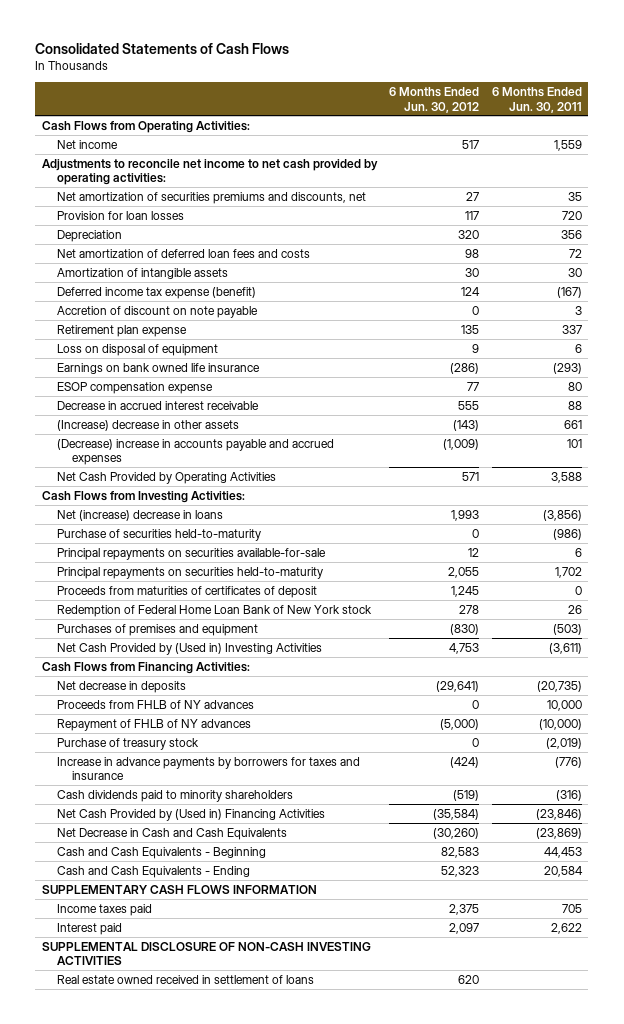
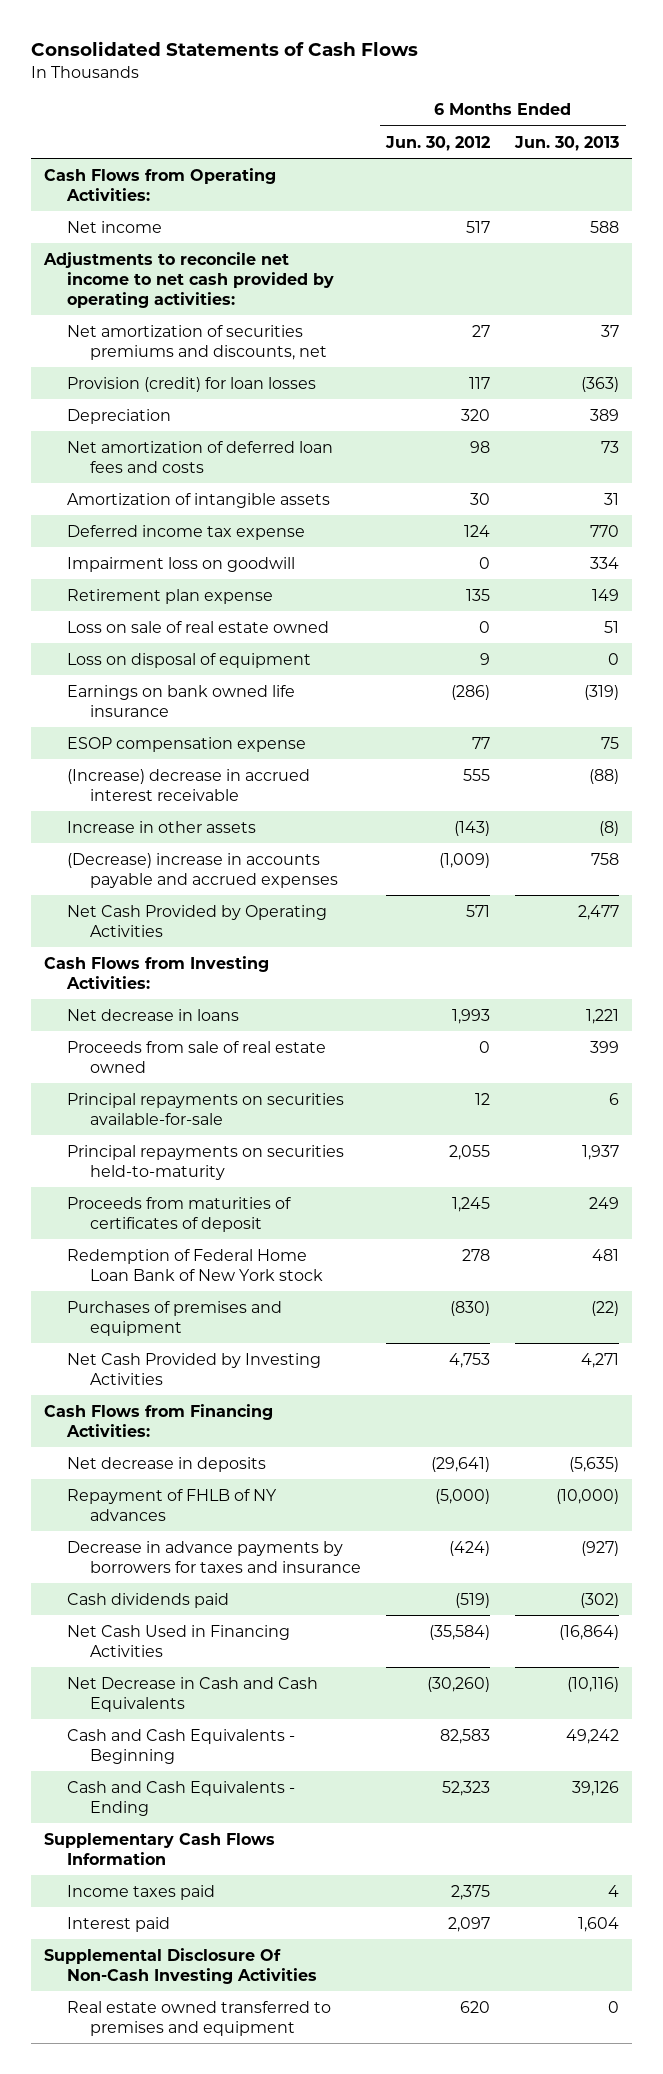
[491,87,582,113] 6 Months Ended Jun. 30, 2011 -> none
none -> [514,135,620,151] Jun. 30, 2013
[56,210,184,220] Provision for loan losses -> [66,376,316,392] Provision (credit) for loan losses
[56,305,258,318] Accretion of discount on note payable -> none
[56,286,256,299] Deferred income tax expense (benefit) -> [66,524,305,540] Deferred income tax expense
none -> [66,556,295,572] Impairment loss on goodwill
none -> [66,620,329,633] Loss on sale of real estate owned
[56,400,259,410] Decrease in accrued interest receivable -> [66,768,310,801] (Increase) decrease in accrued interest receivable
[56,419,239,431] (Increase) decrease in other assets -> [66,820,256,833] Increase in other assets
[56,528,261,541] Purchase of securities held-to-maturity -> none
[56,509,223,521] Net (increase) decrease in loans -> [66,1008,239,1021] Net decrease in loans
none -> [66,1040,326,1073] Proceeds from sale of real estate owned
[56,642,322,655] Net Cash Provided by (Used in) Investing Activities -> [66,1352,321,1385] Net Cash Provided by Investing Activities
[56,699,254,709] Proceeds from FHLB of NY advances -> none
[56,737,199,750] Purchase of treasury stock -> none
[56,756,360,781] Increase in advance payments by borrowers for taxes and insurance -> [66,1540,361,1573] Decrease in advance payments by borrowers for taxes and insurance
[56,789,293,802] Cash dividends paid to minority shareholders -> [66,1592,229,1608] Cash dividends paid
[56,808,325,821] Net Cash Provided by (Used in) Financing Activities -> [66,1624,290,1657] Net Cash Used in Financing Activities
[41,884,317,894] SUPPLEMENTARY CASH FLOWS INFORMATION -> [43,1832,275,1865] Supplementary Cash Flows Information
[41,941,371,966] SUPPLEMENTAL DISCLOSURE OF NON-CASH INVESTING ACTIVITIES -> [43,1947,317,1984] Supplemental Disclosure Of Non-Cash Investing Activities
[56,974,314,984] Real estate owned received in settlement of loans -> [66,2000,331,2036] Real estate owned transferred to premises and equipment

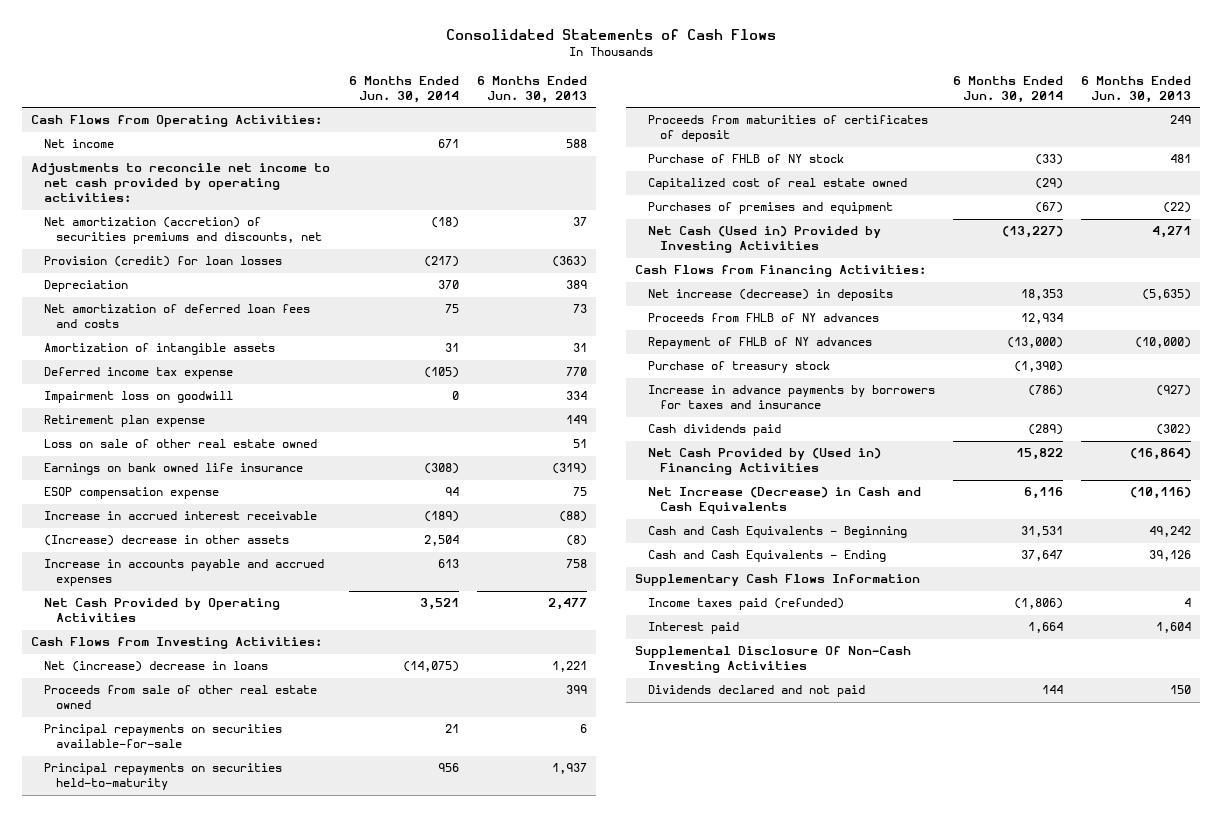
[385,135,491,151] Jun. 30, 2012 -> none
none -> [348,75,459,103] 6 Months Ended Jun. 30, 2014
[66,324,327,360] Net amortization of securities premiums and discounts, net -> [43,217,323,245] Net amortization (accretion) of securities premiums and discounts, net
[66,652,311,668] Loss on disposal of equipment -> none
[66,620,329,633] Loss on sale of real estate owned -> [43,439,317,449] Loss on sale of other real estate owned
[66,768,310,801] (Increase) decrease in accrued interest receivable -> [43,511,317,521] Increase in accrued interest receivable
[66,820,256,833] Increase in other assets -> [43,535,289,547] (Increase) decrease in other assets
[66,852,338,888] (Decrease) increase in accounts payable and accrued expenses -> [43,559,324,587] Increase in accounts payable and accrued expenses
[66,1008,239,1021] Net decrease in loans -> [43,661,268,673] Net (increase) decrease in loans
[66,1040,326,1073] Proceeds from sale of real estate owned -> [43,685,317,710] Proceeds from sale of other real estate owned
[66,1248,323,1281] Redemption of Federal Home Loan Bank of New York stock -> [647,154,844,164] Purchase of FHLB of NY stock
none -> [647,178,907,191] Capitalized cost of real estate owned
[66,1352,321,1385] Net Cash Provided by Investing Activities -> [647,226,881,254] Net Cash (Used in) Provided by Investing Activities
[66,1456,266,1472] Net decrease in deposits -> [647,289,893,302] Net increase (decrease) in deposits
none -> [647,313,879,323] Proceeds from FHLB of NY advances
none -> [647,361,830,374] Purchase of treasury stock
[66,1540,361,1573] Decrease in advance payments by borrowers for taxes and insurance -> [647,385,935,410] Increase in advance payments by borrowers for taxes and insurance
[66,1624,290,1657] Net Cash Used in Financing Activities -> [647,448,881,476] Net Cash Provided by (Used in) Financing Activities
[66,1676,318,1712] Net Decrease in Cash and Cash Equivalents -> [647,487,921,515] Net Increase (Decrease) in Cash and Cash Equivalents
[66,1884,215,1900] Income taxes paid -> [647,598,844,611] Income taxes paid (refunded)
[66,2000,331,2036] Real estate owned transferred to premises and equipment -> none
none -> [647,685,865,698] Dividends declared and not paid

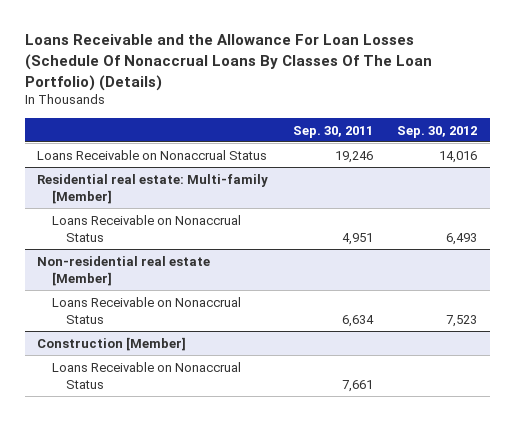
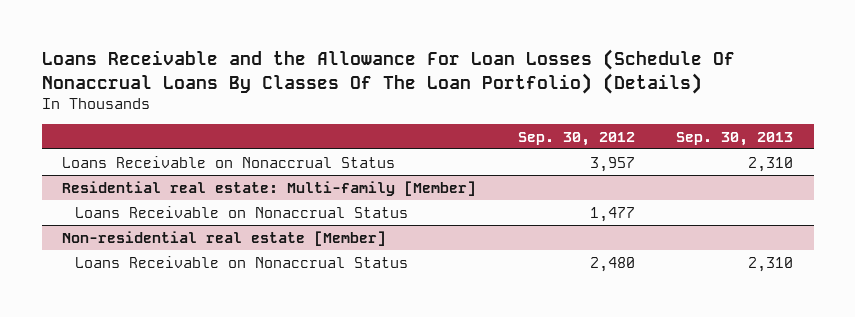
[292,125,373,138] Sep. 30, 2011 -> none
none -> [676,131,794,146] Sep. 30, 2013
[439,150,478,163] 14,016 -> [589,156,635,172] 3,957
[446,232,478,245] 6,493 -> [589,206,635,222] 1,477
[37,336,187,351] Construction [Member] -> none
[51,361,241,389] Loans Receivable on Nonaccrual Status -> none
[446,314,478,327] 7,523 -> [589,256,635,272] 2,480

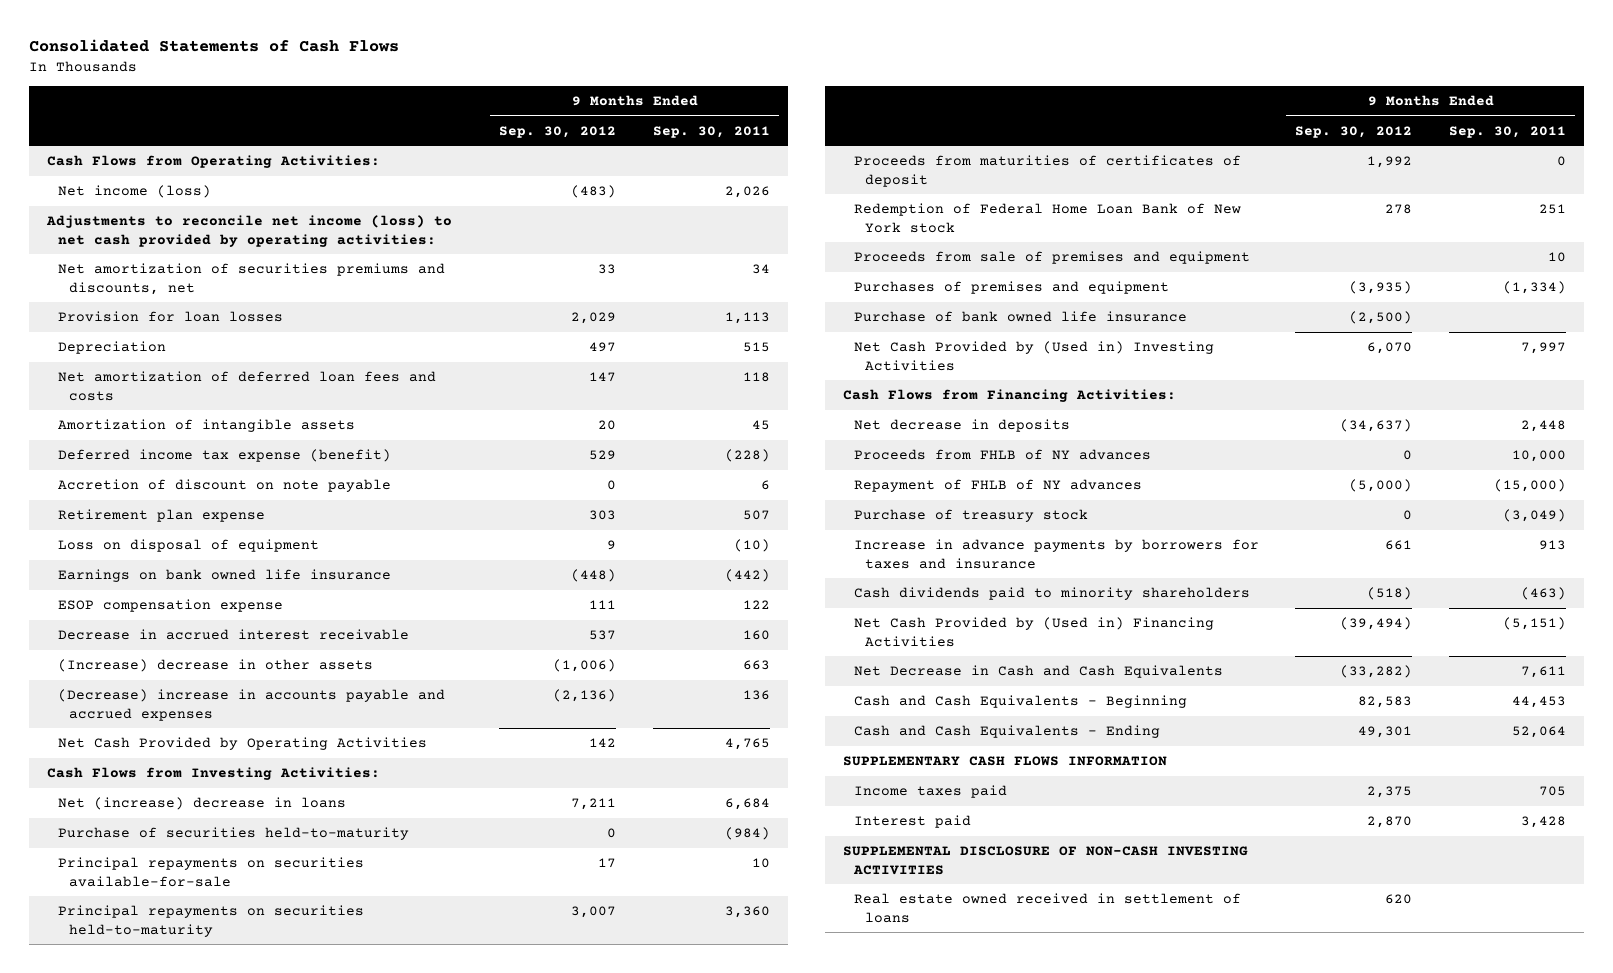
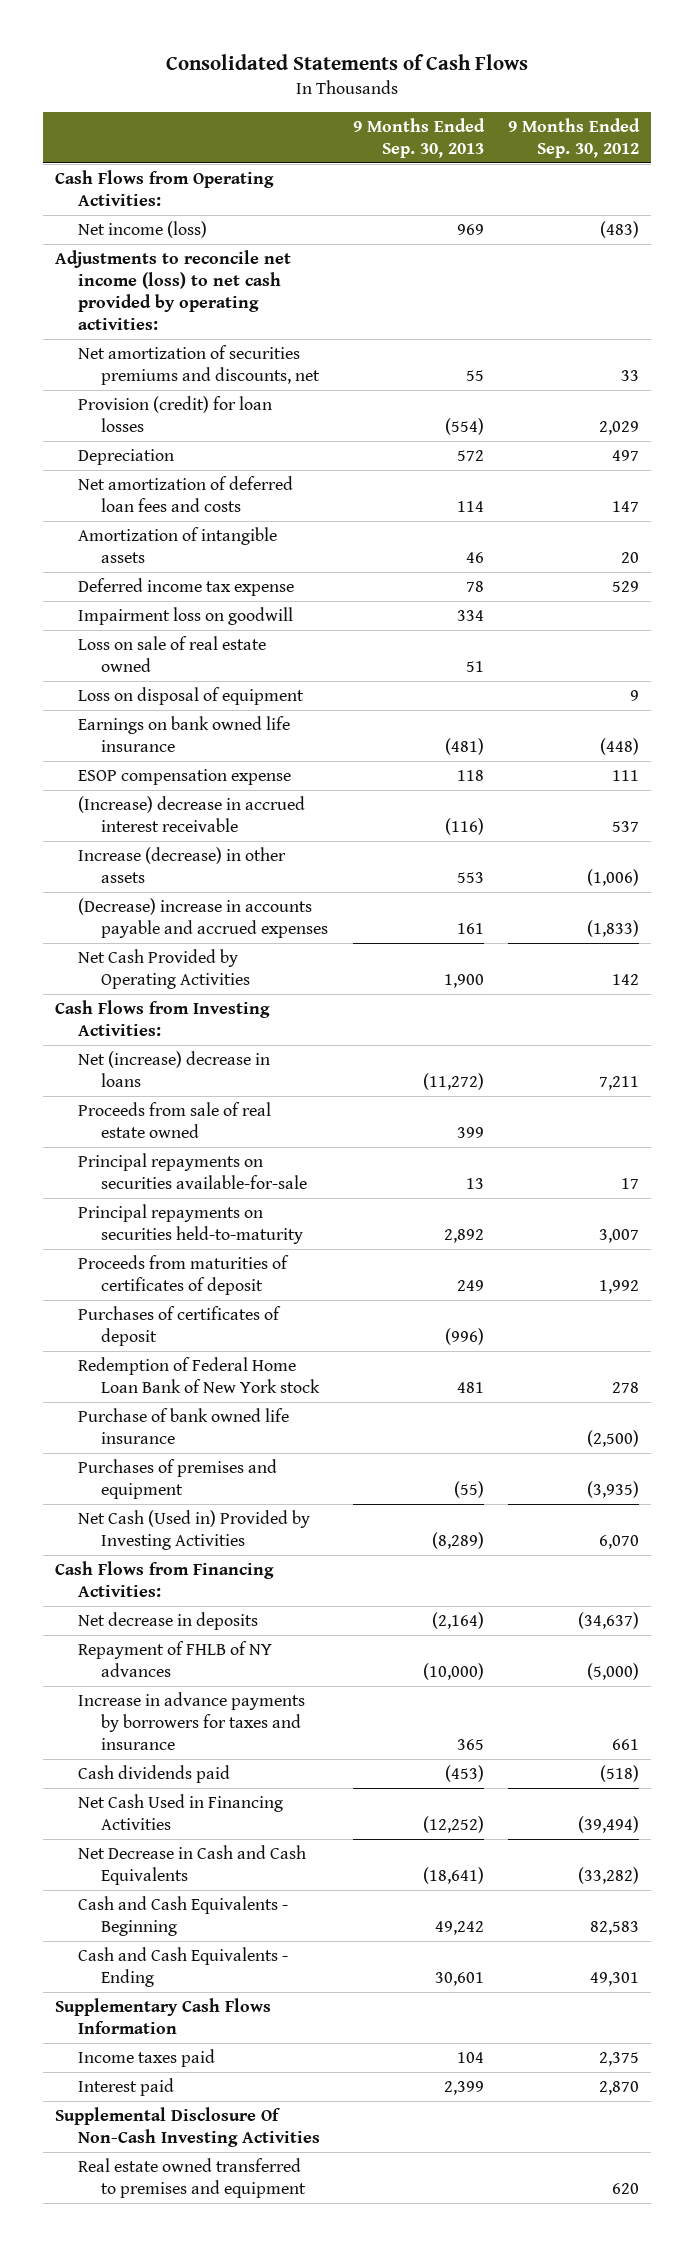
[652,125,770,138] Sep. 30, 2011 -> none
none -> [352,117,485,158] 9 Months Ended Sep. 30, 2013
[58,311,284,323] Provision for loan losses -> [78,396,273,432] Provision (credit) for loan losses
[58,479,392,493] Accretion of discount on note payable -> none
[58,509,266,523] Retirement plan expense -> none
[58,449,392,463] Deferred income tax expense (benefit) -> [78,578,295,597] Deferred income tax expense
none -> [78,607,294,626] Impairment loss on goodwill
none -> [78,636,267,672] Loss on sale of real estate owned
[58,629,410,641] Decrease in accrued interest receivable -> [78,796,306,832] (Increase) decrease in accrued interest receivable
[58,659,374,673] (Increase) decrease in other assets -> [78,847,287,883] Increase (decrease) in other assets
[553,689,617,703] (2,136) -> [586,919,639,937] (1,833)
[58,827,410,841] Purchase of securities held-to-maturity -> none
none -> [78,1102,272,1138] Proceeds from sale of real estate owned
none -> [78,1306,282,1346] Purchases of certificates of deposit
[854,251,1251,265] Proceeds from sale of premises and equipment -> none
[854,281,1170,295] Purchases of premises and equipment -> [78,1459,278,1499] Purchases of premises and equipment
[854,341,1215,371] Net Cash Provided by (Used in) Investing Activities -> [78,1510,311,1550] Net Cash (Used in) Provided by Investing Activities
[854,449,1152,461] Proceeds from FHLB of NY advances -> none
[854,509,1089,523] Purchase of treasury stock -> none
[854,587,1251,601] Cash dividends paid to minority shareholders -> [78,1765,231,1784] Cash dividends paid
[854,617,1215,647] Net Cash Provided by (Used in) Financing Activities -> [78,1794,284,1830] Net Cash Used in Financing Activities
[842,756,1167,767] SUPPLEMENTARY CASH FLOWS INFORMATION -> [54,1998,271,2034] Supplementary Cash Flows Information
[854,893,1242,923] Real estate owned received in settlement of loans -> none
[842,846,1248,875] SUPPLEMENTAL DISCLOSURE OF NON-CASH INVESTING ACTIVITIES -> [54,2107,321,2147] Supplemental Disclosure Of Non-Cash Investing Activities
none -> [78,2158,307,2198] Real estate owned transferred to premises and equipment

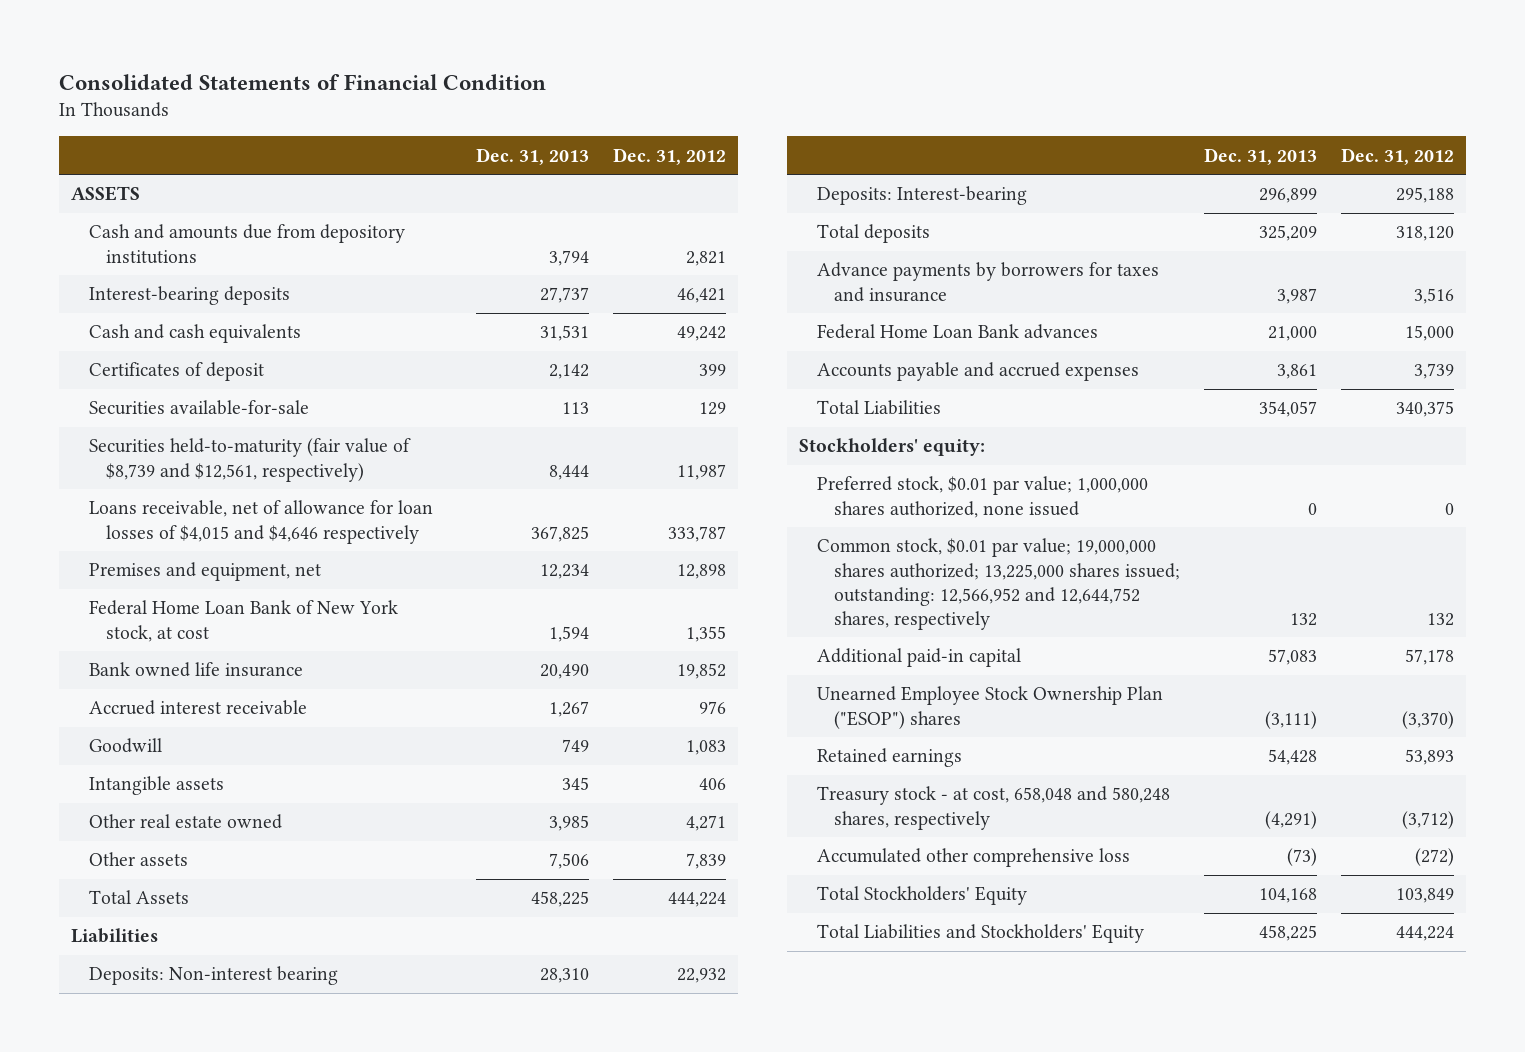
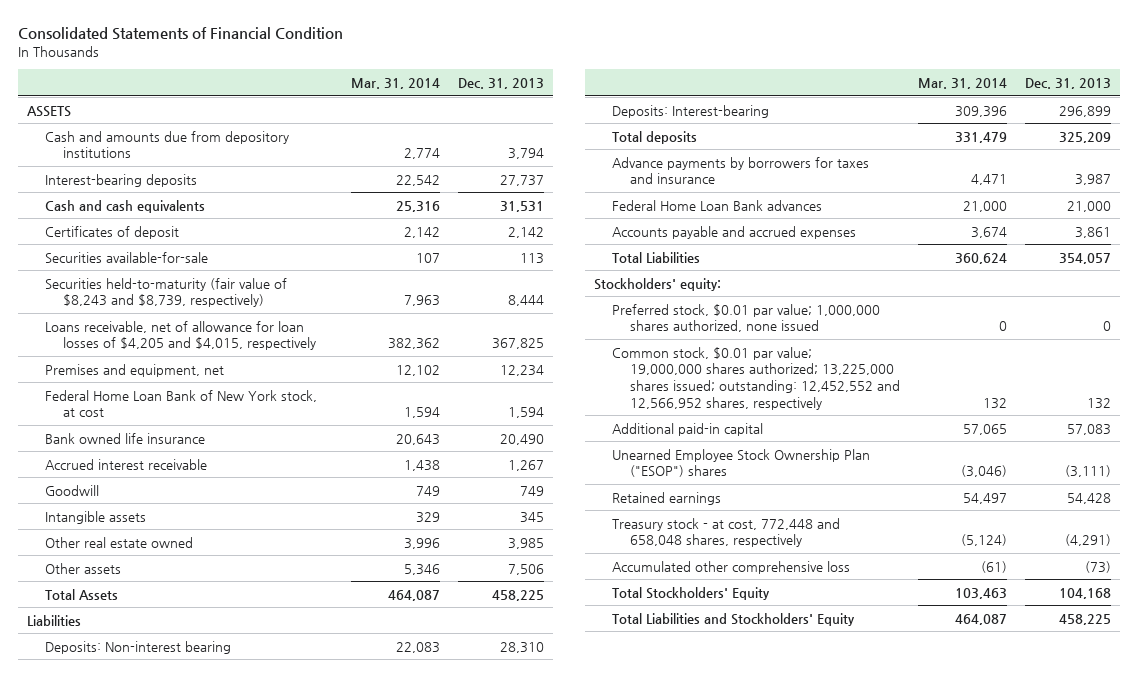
[613,147,727,165] Dec. 31, 2012 -> none
none -> [350,78,440,90] Mar. 31, 2014
[88,438,411,482] Securities held-to-maturity (fair value of $8,739 and $12,561, respectively) -> [44,277,287,308] Securities held-to-maturity (fair value of $8,243 and $8,739, respectively)
[88,500,433,544] Loans receivable, net of allowance for loan losses of $4,015 and $4,646 respectively -> [44,320,316,351] Loans receivable, net of allowance for loan losses of $4,205 and $4,015, respectively
[816,538,1181,630] Common stock, $0.01 par value; 19,000,000 shares authorized; 13,225,000 shares issued; outstanding: 12,566,952 and 12,644,752 shares, respectively -> [612,346,901,410] Common stock, $0.01 par value; 19,000,000 shares authorized; 13,225,000 shares issued; outstanding: 12,452,552 and 12,566,952 shares, respectively
[816,786,1170,830] Treasury stock - at cost, 658,048 and 580,248 shares, respectively -> [612,517,841,548] Treasury stock - at cost, 772,448 and 658,048 shares, respectively

